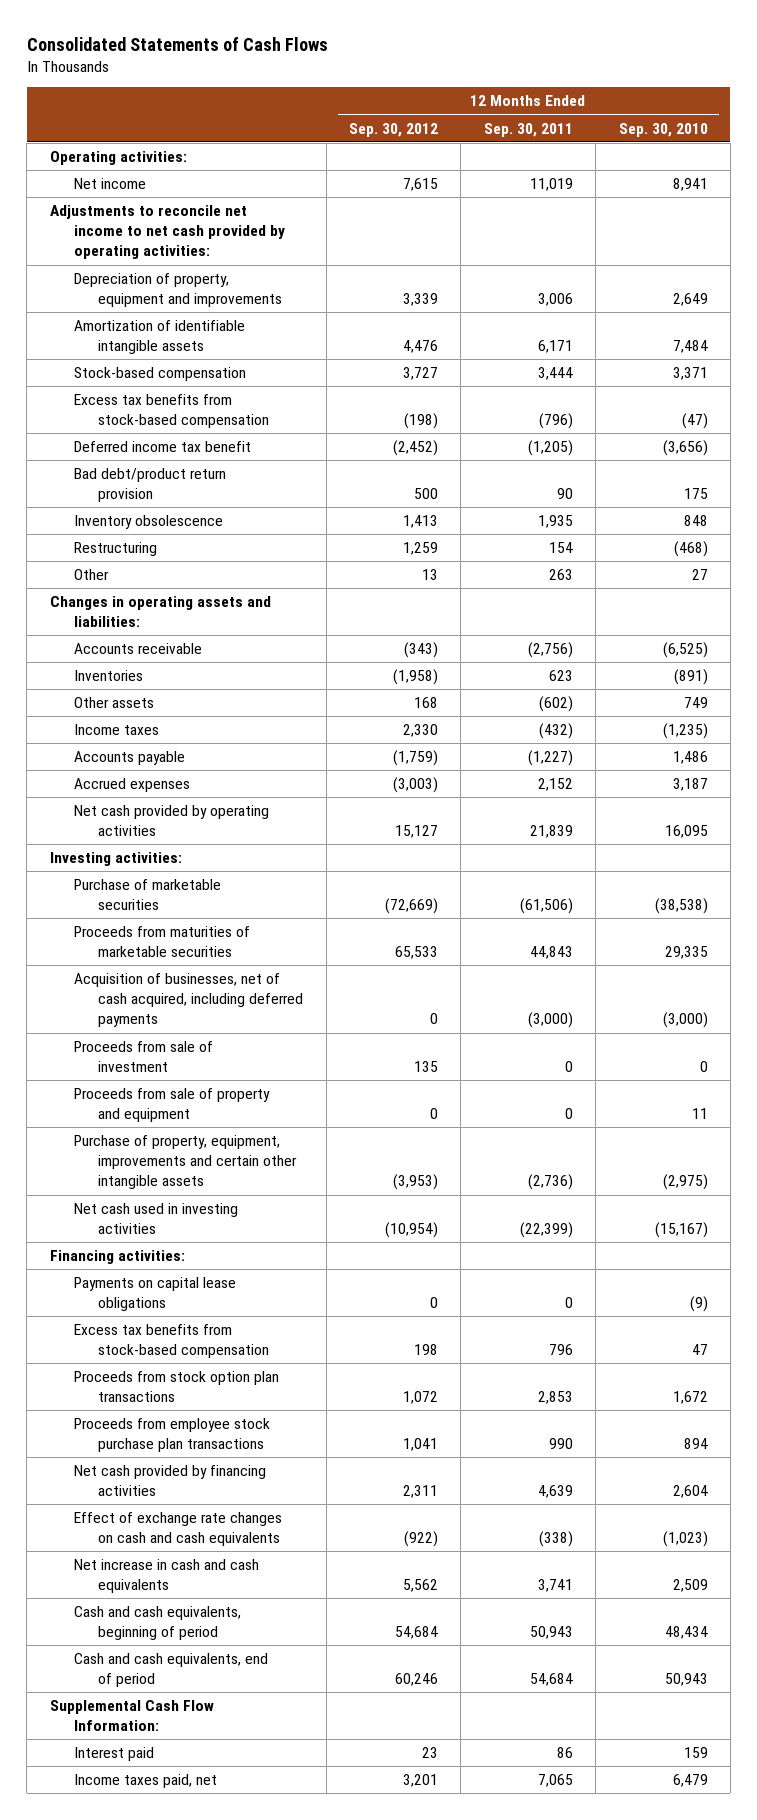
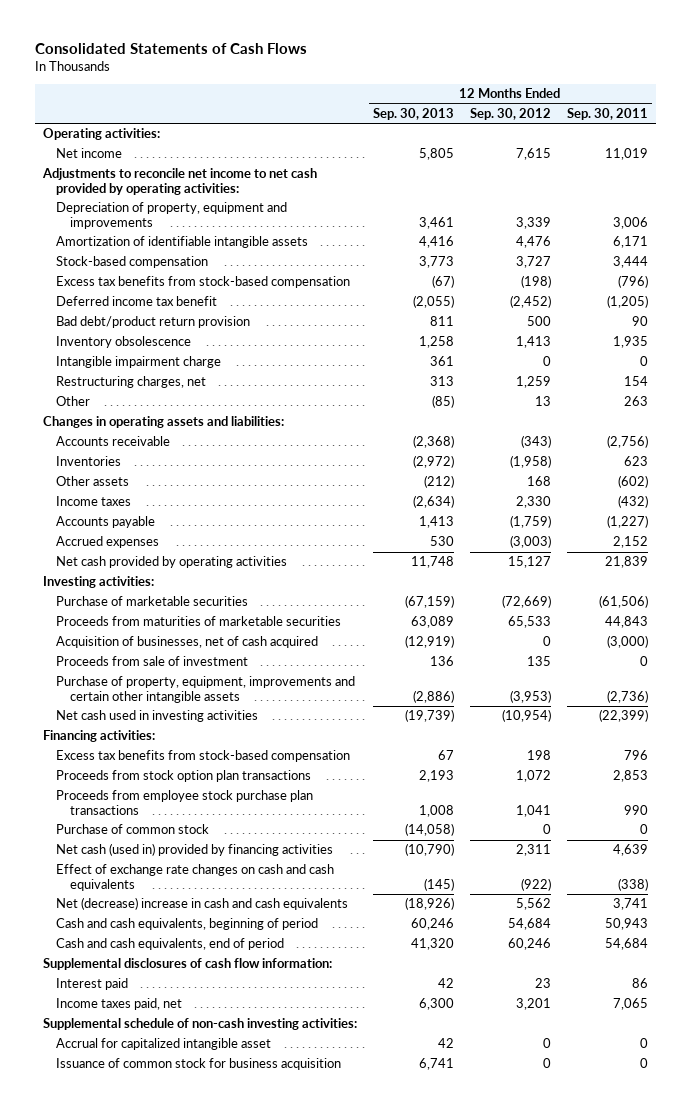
[618,122,708,137] Sep. 30, 2010 -> none
none -> [372,107,454,120] Sep. 30, 2013
none -> [56,356,222,369] Intangible impairment charge
[73,542,157,557] Restructuring -> [56,376,207,389] Restructuring charges, net
[73,973,304,1028] Acquisition of businesses, net of cash acquired, including deferred payments -> [56,636,319,649] Acquisition of businesses, net of cash acquired
[73,1088,270,1123] Proceeds from sale of property and equipment -> none
[73,1277,236,1312] Payments on capital lease obligations -> none
none -> [56,824,210,835] Purchase of common stock
[73,1465,266,1497] Net cash provided by financing activities -> [56,843,334,857] Net cash (used in) provided by financing activities
[73,1559,259,1594] Net increase in cash and cash equivalents -> [56,897,349,911] Net (decrease) increase in cash and cash equivalents
[49,1700,214,1732] Supplemental Cash Flow Information: -> [42,958,332,971] Supplemental disclosures of cash flow information:
none -> [42,1018,357,1031] Supplemental schedule of non-cash investing activities:
none -> [56,1038,272,1051] Accrual for capitalized intangible asset
none -> [56,1058,342,1071] Issuance of common stock for business acquisition

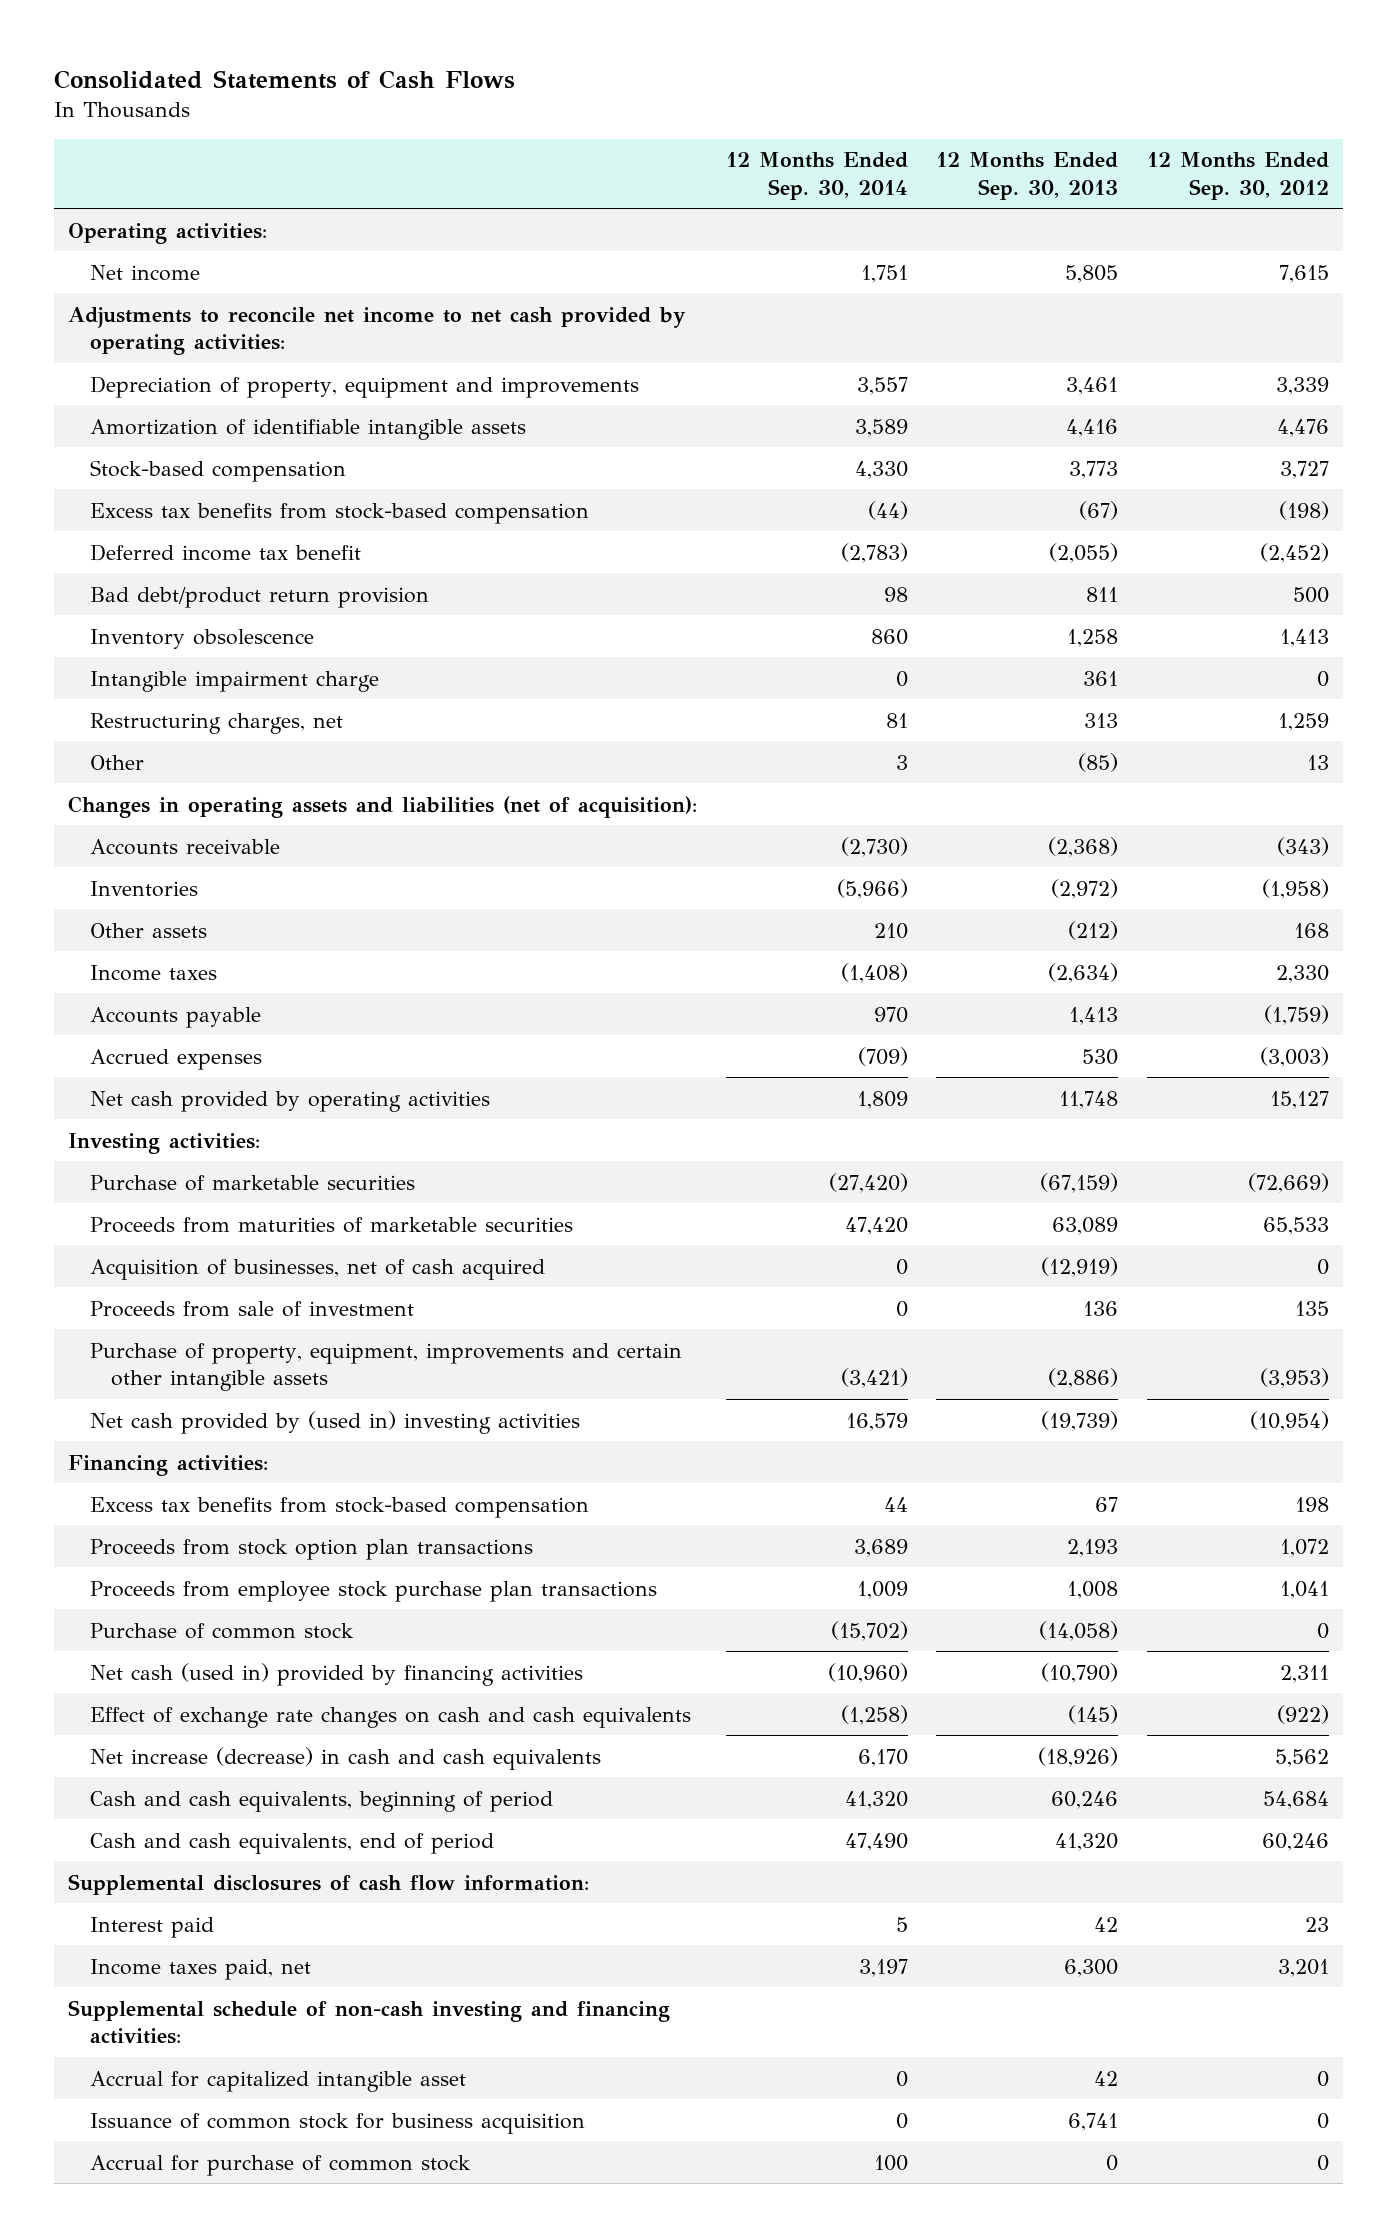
[566,107,648,120] Sep. 30, 2011 -> none
none -> [725,152,908,200] 12 Months Ended Sep. 30, 2014
[42,416,284,429] Changes in operating assets and liabilities: -> [68,795,698,818] Changes in operating assets and liabilities (net of acquisition):
[56,710,259,723] Net cash used in investing activities -> [89,1410,580,1434] Net cash provided by (used in) investing activities
[56,897,349,911] Net (decrease) increase in cash and cash equivalents -> [89,1746,601,1770] Net increase (decrease) in cash and cash equivalents
[42,1018,357,1031] Supplemental schedule of non-cash investing activities: -> [68,1999,671,2044] Supplemental schedule of non-cash investing and financing activities:
none -> [89,2154,471,2176] Accrual for purchase of common stock

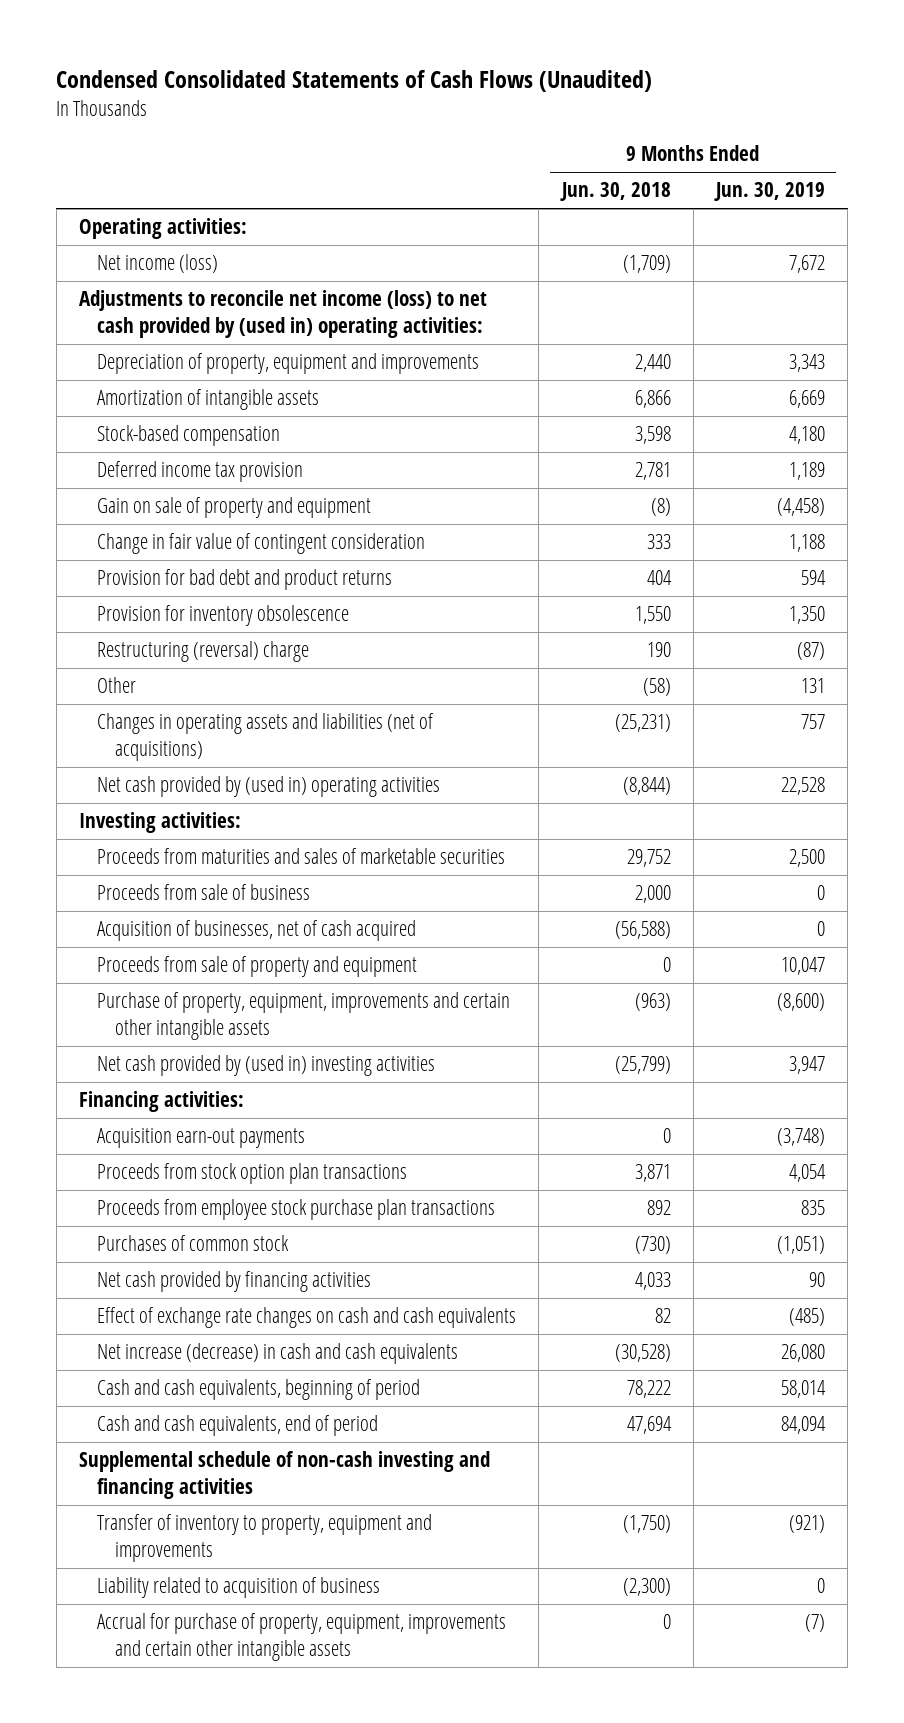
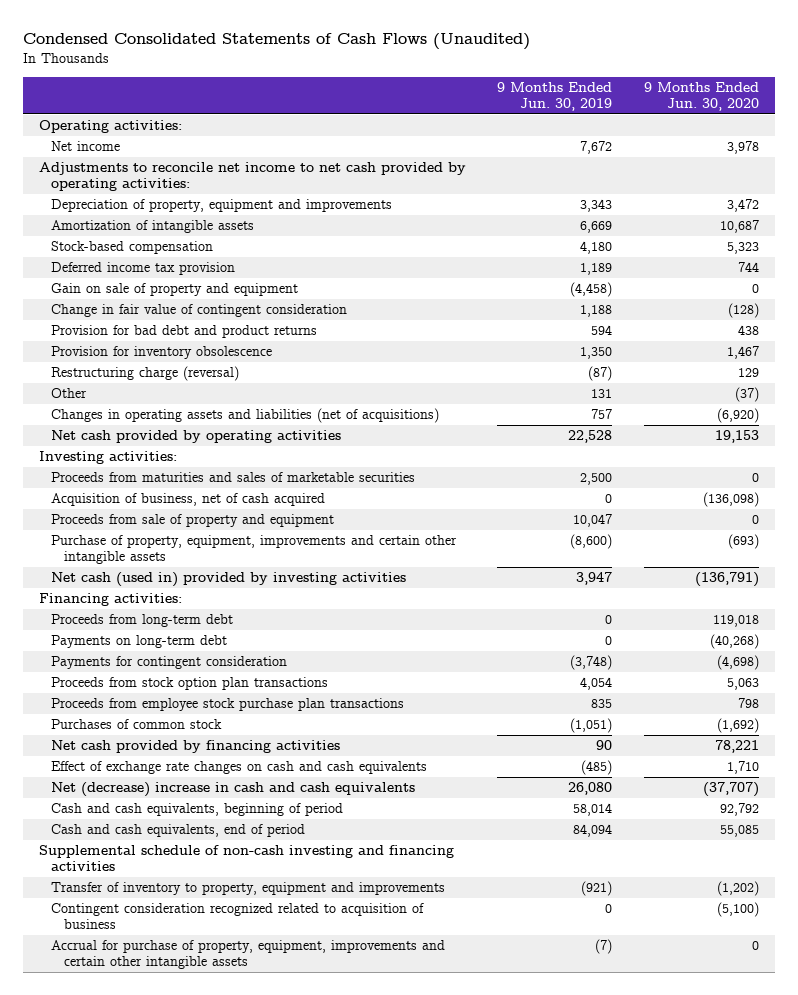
[559,182,671,202] Jun. 30, 2018 -> none
none -> [643,81,759,112] 9 Months Ended Jun. 30, 2020
[97,254,219,274] Net income (loss) -> [51,141,121,152] Net income
[79,290,488,338] Adjustments to reconcile net income (loss) to net cash provided by (used in) operating activities: -> [38,162,466,192] Adjustments to reconcile net income to net cash provided by operating activities:
[97,641,310,663] Restructuring (reversal) charge -> [51,366,240,382] Restructuring charge (reversal)
[97,776,441,798] Net cash provided by (used in) operating activities -> [51,430,342,444] Net cash provided by operating activities
[97,884,311,901] Proceeds from sale of business -> none
[97,920,417,942] Acquisition of businesses, net of cash acquired -> [51,493,326,507] Acquisition of business, net of cash acquired
[97,1055,436,1077] Net cash provided by (used in) investing activities -> [51,572,407,588] Net cash (used in) provided by investing activities
none -> [51,614,234,628] Proceeds from long-term debt
none -> [51,635,228,649] Payments on long-term debt
[97,1128,306,1149] Acquisition earn-out payments -> [51,656,288,670] Payments for contingent consideration
[97,1343,459,1365] Net increase (decrease) in cash and cash equivalents -> [51,782,416,798] Net (decrease) increase in cash and cash equivalents
[97,1577,381,1599] Liability related to acquisition of business -> [51,903,425,930] Contingent consideration recognized related to acquisition of business

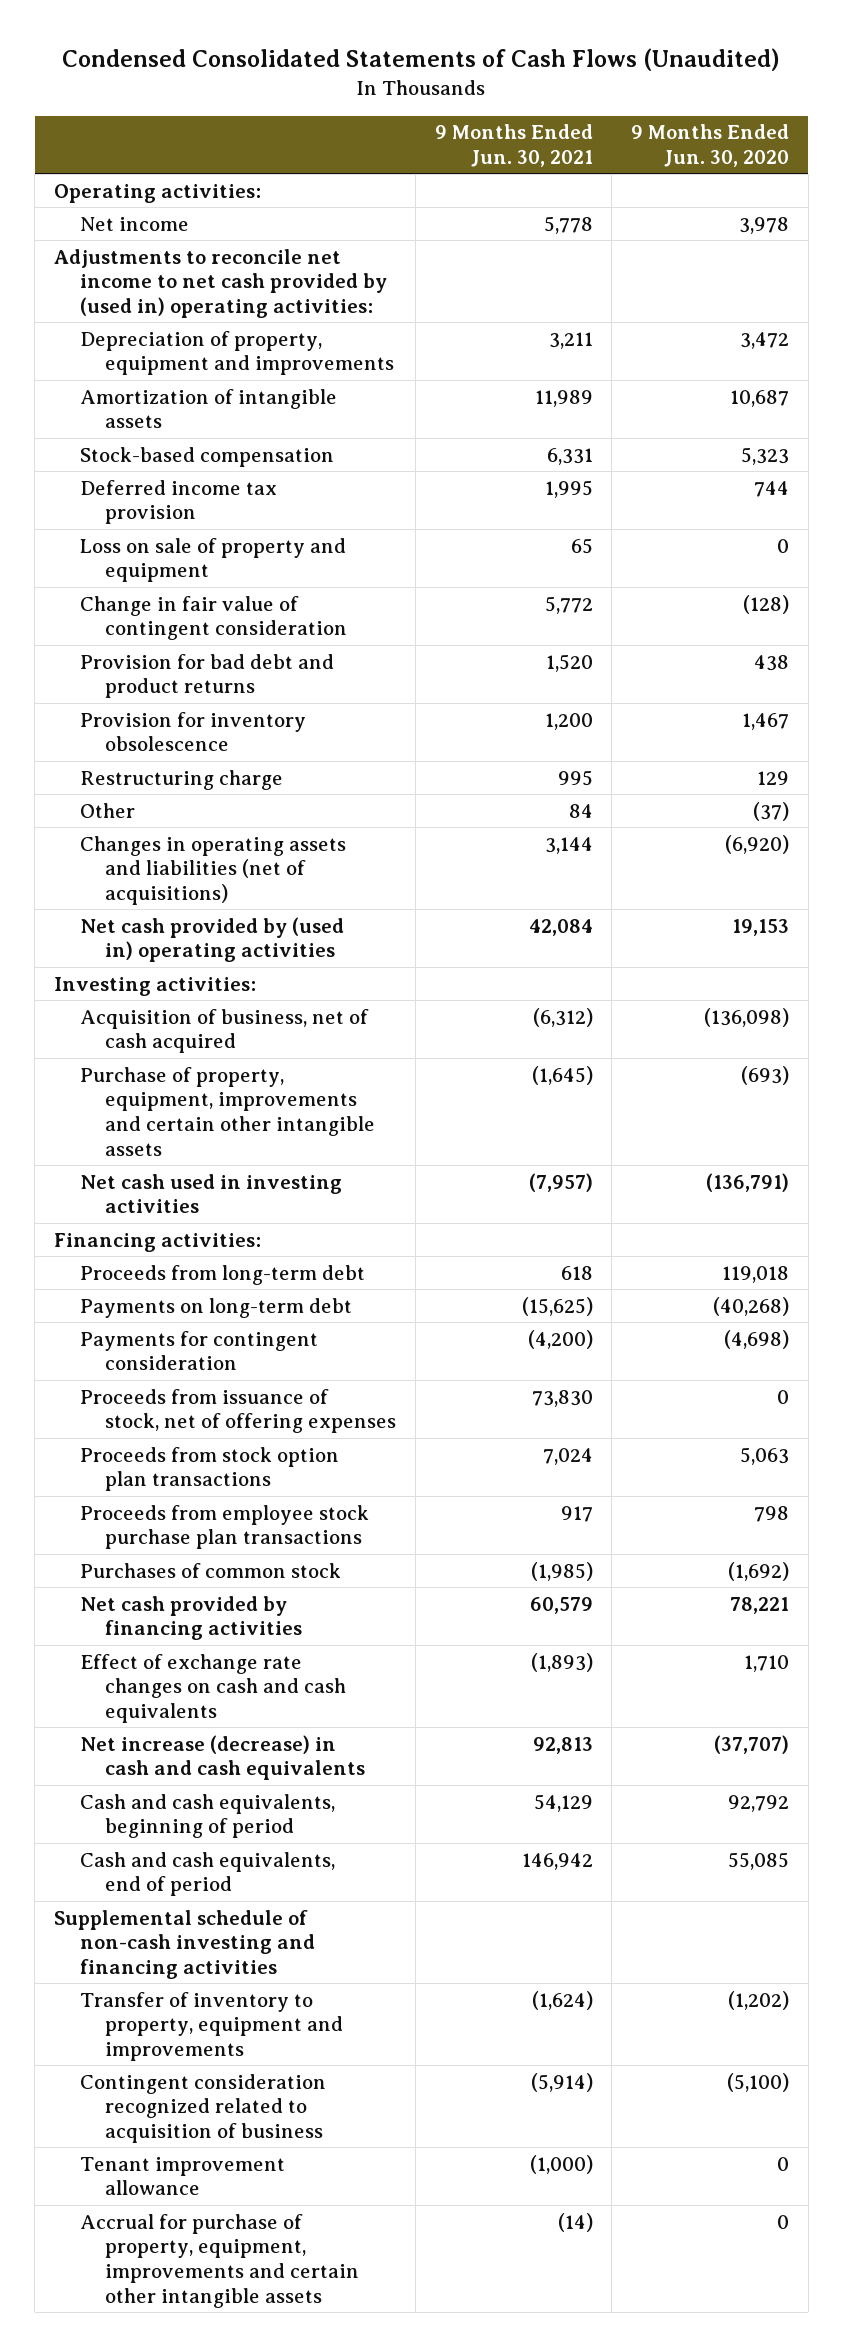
[497,81,613,112] 9 Months Ended Jun. 30, 2019 -> none
none -> [434,124,593,167] 9 Months Ended Jun. 30, 2021
[38,162,466,192] Adjustments to reconcile net income to net cash provided by operating activities: -> [53,248,387,319] Adjustments to reconcile net income to net cash provided by (used in) operating activities:
[51,283,299,297] Gain on sale of property and equipment -> [79,537,346,583] Loss on sale of property and equipment
[51,366,240,382] Restructuring charge (reversal) -> [79,769,283,790] Restructuring charge
[51,430,342,444] Net cash provided by operating activities -> [79,916,344,963] Net cash provided by (used in) operating activities
[51,472,416,483] Proceeds from maturities and sales of marketable securities -> none
[51,514,335,528] Proceeds from sale of property and equipment -> none
[51,572,407,588] Net cash (used in) provided by investing activities -> [79,1173,342,1214] Net cash used in investing activities
none -> [79,1388,397,1434] Proceeds from issuance of stock, net of offering expenses
[51,782,416,798] Net (decrease) increase in cash and cash equivalents -> [79,1734,366,1781] Net increase (decrease) in cash and cash equivalents
none -> [79,2156,285,2196] Tenant improvement allowance

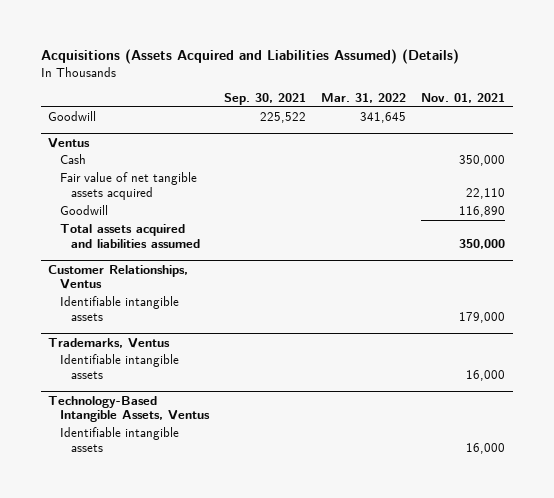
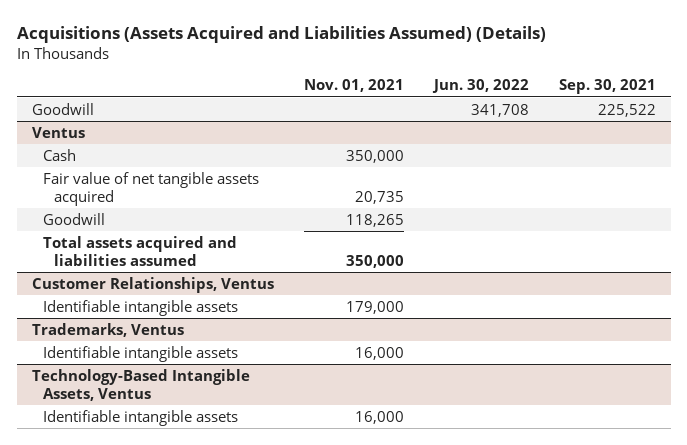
[321,93,407,104] Mar. 31, 2022 -> none
none -> [431,79,529,94] Jun. 30, 2022
[466,187,506,199] 22,110 -> [354,191,404,205] 20,735
[459,206,506,218] 116,890 -> [345,213,404,227] 118,265

